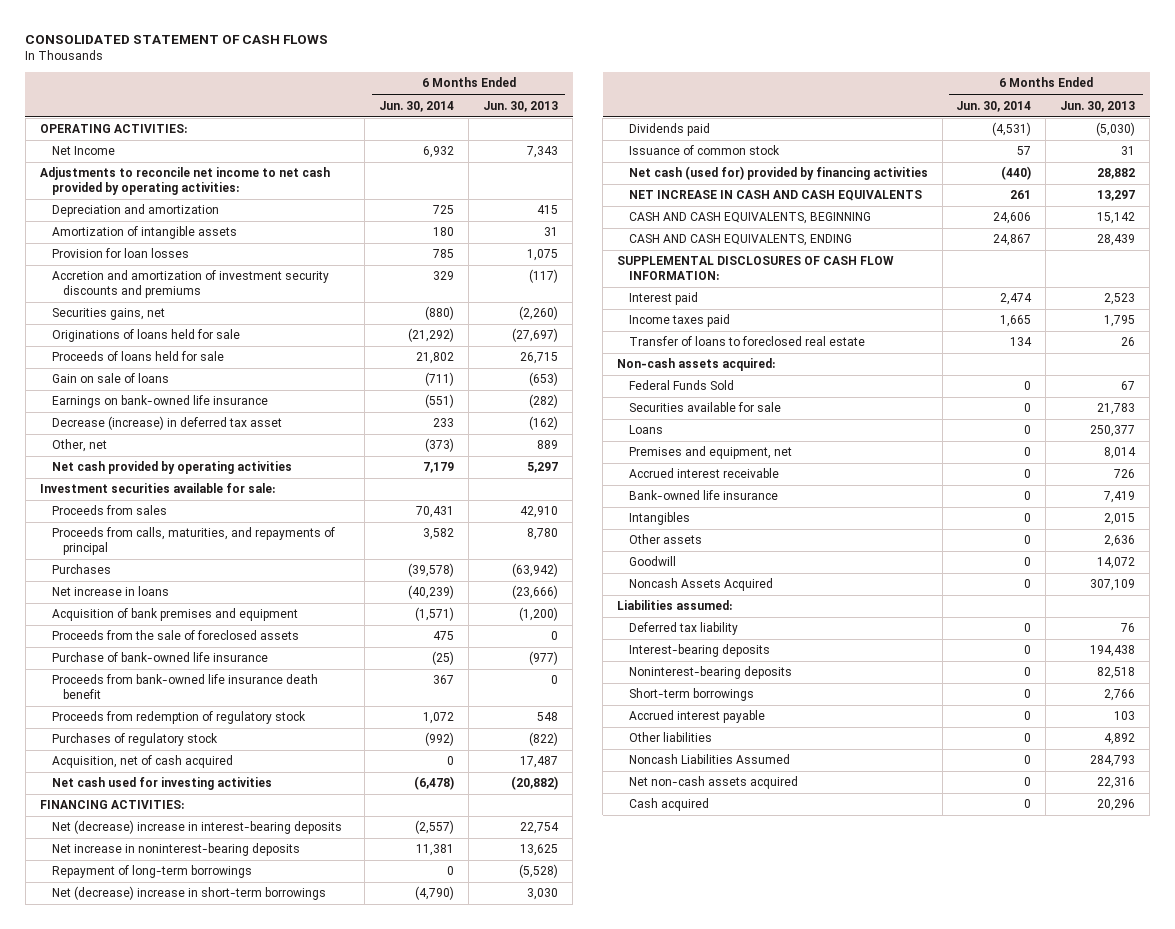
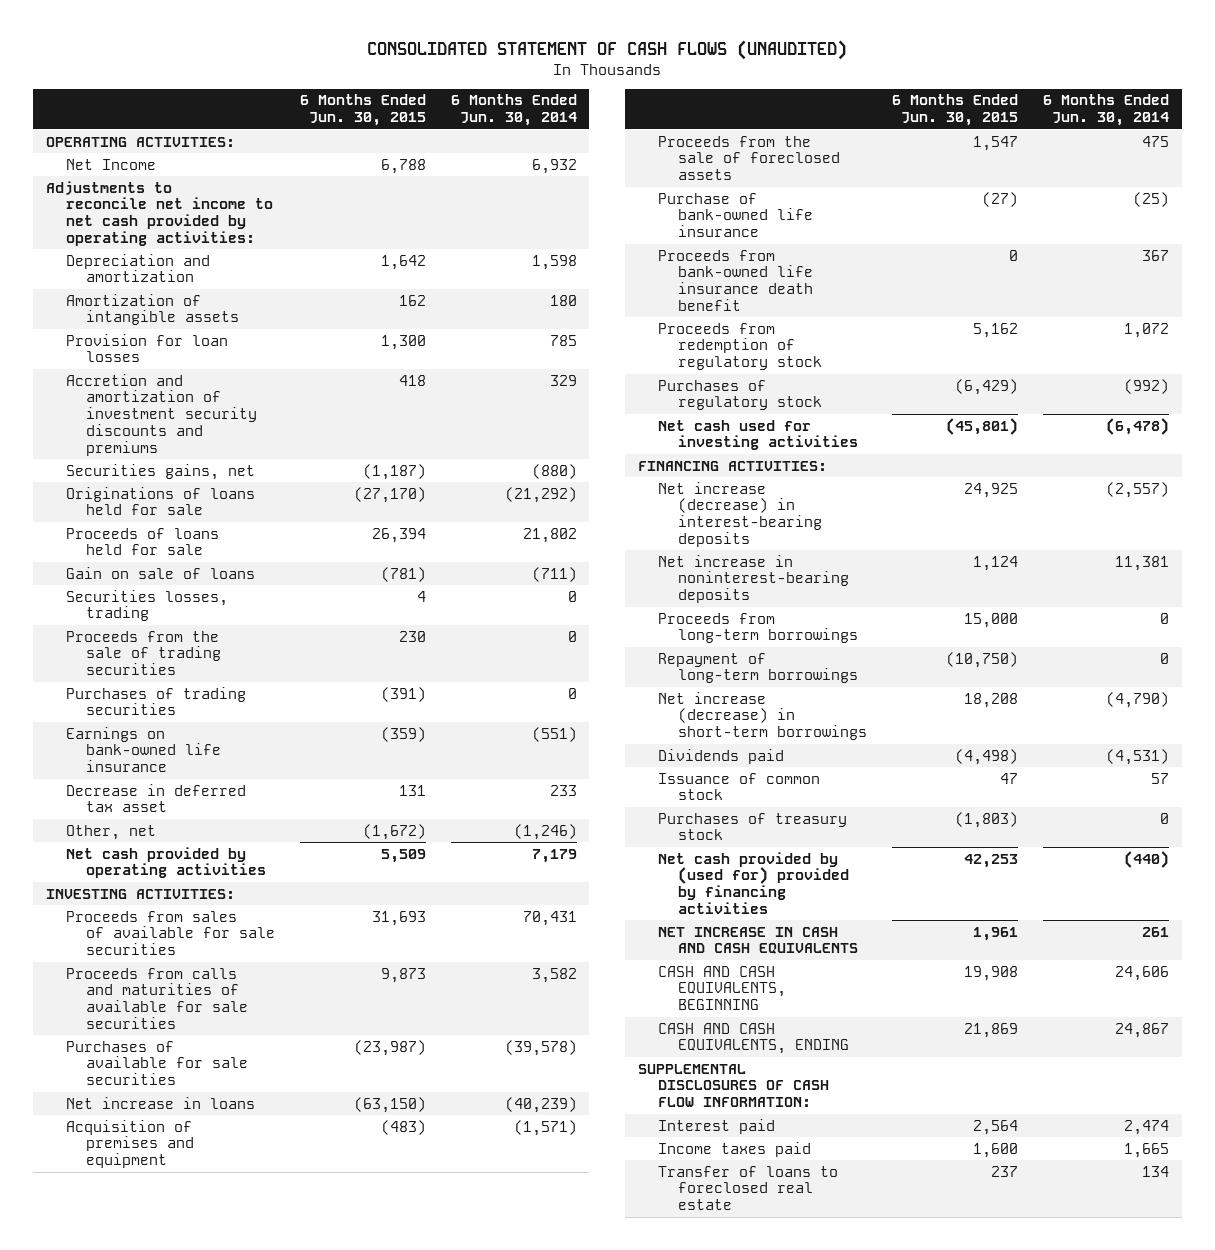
[25,35,329,45] CONSOLIDATED STATEMENT OF CASH FLOWS -> [367,40,848,61] CONSOLIDATED STATEMENT OF CASH FLOWS (UNAUDITED)
[483,100,559,112] Jun. 30, 2013 -> none
none -> [299,94,426,127] 6 Months Ended Jun. 30, 2015
[433,205,455,215] 725 -> [531,254,577,270] 1,598
none -> [65,589,228,622] Securities losses, trading
none -> [65,630,221,676] Proceeds from the sale of trading securities
none -> [65,686,246,716] Purchases of trading securities
[51,416,282,431] Decrease (increase) in deferred tax asset -> [65,783,246,813] Decrease in deferred tax asset
[425,438,455,453] (373) -> [513,823,577,840] (1,246)
[39,483,275,494] Investment securities available for sale: -> none
none -> [45,888,235,899] INVESTING ACTIVITIES:
[51,505,167,516] Proceeds from sales -> [65,910,275,956] Proceeds from sales of available for sale securities
[51,527,335,556] Proceeds from calls, maturities, and repayments of principal -> [65,967,248,1029] Proceeds from calls and maturities of available for sale securities
[51,564,111,575] Purchases -> [65,1040,248,1086] Purchases of available for sale securities
[51,608,298,622] Acquisition of bank premises and equipment -> [65,1119,194,1169] Acquisition of premises and equipment
[51,755,233,769] Acquisition, net of cash acquired -> none
[51,820,342,835] Net (decrease) increase in interest-bearing deposits -> [657,481,822,547] Net increase (decrease) in interest-bearing deposits
none -> [657,612,858,644] Proceeds from long-term borrowings
[51,886,326,901] Net (decrease) increase in short-term borrowings -> [657,691,867,741] Net increase (decrease) in short-term borrowings
none -> [657,812,847,841] Purchases of treasury stock
[628,166,928,181] Net cash (used for) provided by financing activities -> [657,851,849,914] Net cash provided by (used for) provided by financing activities
[616,358,775,372] Non-cash assets acquired: -> none
[628,380,734,391] Federal Funds Sold -> none
[628,402,781,413] Securities available for sale -> none
[628,425,663,435] Loans -> none
[628,446,792,460] Premises and equipment, net -> none
[628,468,779,479] Accrued interest receivable -> none
[628,490,778,501] Bank-owned life insurance -> none
[628,512,690,526] Intangibles -> none
[628,534,702,545] Other assets -> none
[628,556,676,567] Goodwill -> none
[628,578,773,592] Noncash Assets Acquired -> none
[616,600,732,611] Liabilities assumed: -> none
[628,622,738,636] Deferred tax liability -> none
[628,644,770,658] Interest-bearing deposits -> none
[628,666,792,680] Noninterest-bearing deposits -> none
[628,688,754,702] Short-term borrowings -> none
[628,710,765,724] Accrued interest payable -> none
[628,732,712,743] Other liabilities -> none
[628,754,790,765] Noncash Liabilities Assumed -> none
[628,776,798,790] Net non-cash assets acquired -> none
[628,798,709,812] Cash acquired -> none

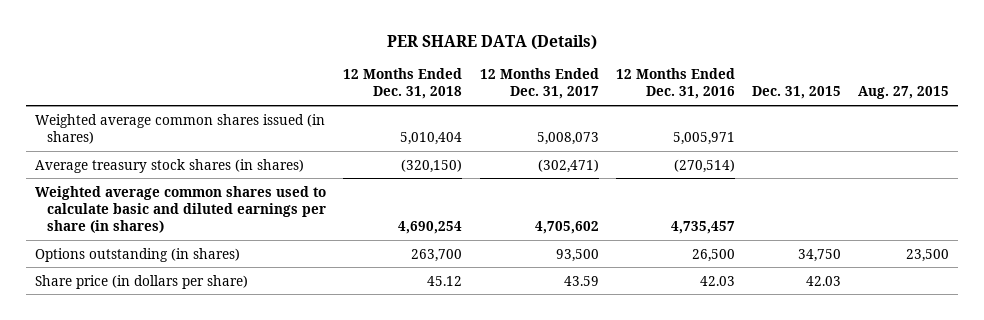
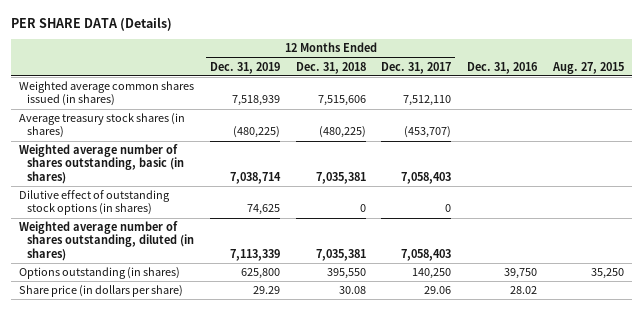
[615,68,735,100] 12 Months Ended Dec. 31, 2016 -> none
[751,86,841,100] Dec. 31, 2015 -> none
none -> [209,61,280,74] Dec. 31, 2019
none -> [467,61,539,74] Dec. 31, 2016
[34,185,327,234] Weighted average common shares used to calculate basic and diluted earnings per share (in shares) -> none
[400,131,463,145] 5,010,404 -> [317,95,366,107] 7,515,606
[536,131,599,145] 5,008,073 -> [403,95,452,107] 7,512,110
[401,158,463,173] (320,150) -> [318,126,366,139] (480,225)
[537,158,599,173] (302,471) -> [404,126,452,139] (453,707)
none -> [18,144,185,184] Weighted average number of shares outstanding, basic (in shares)
none -> [18,190,170,216] Dilutive effect of outstanding stock options (in shares)
none -> [18,221,195,261] Weighted average number of shares outstanding, diluted (in shares)
[411,248,463,262] 263,700 -> [326,268,366,280] 395,550
[555,248,599,262] 93,500 -> [412,268,452,280] 140,250
[906,248,950,262] 23,500 -> [590,268,624,280] 35,250
[427,275,463,286] 45.12 -> [338,286,366,295] 30.08
[563,275,599,286] 43.59 -> [424,286,452,295] 29.06

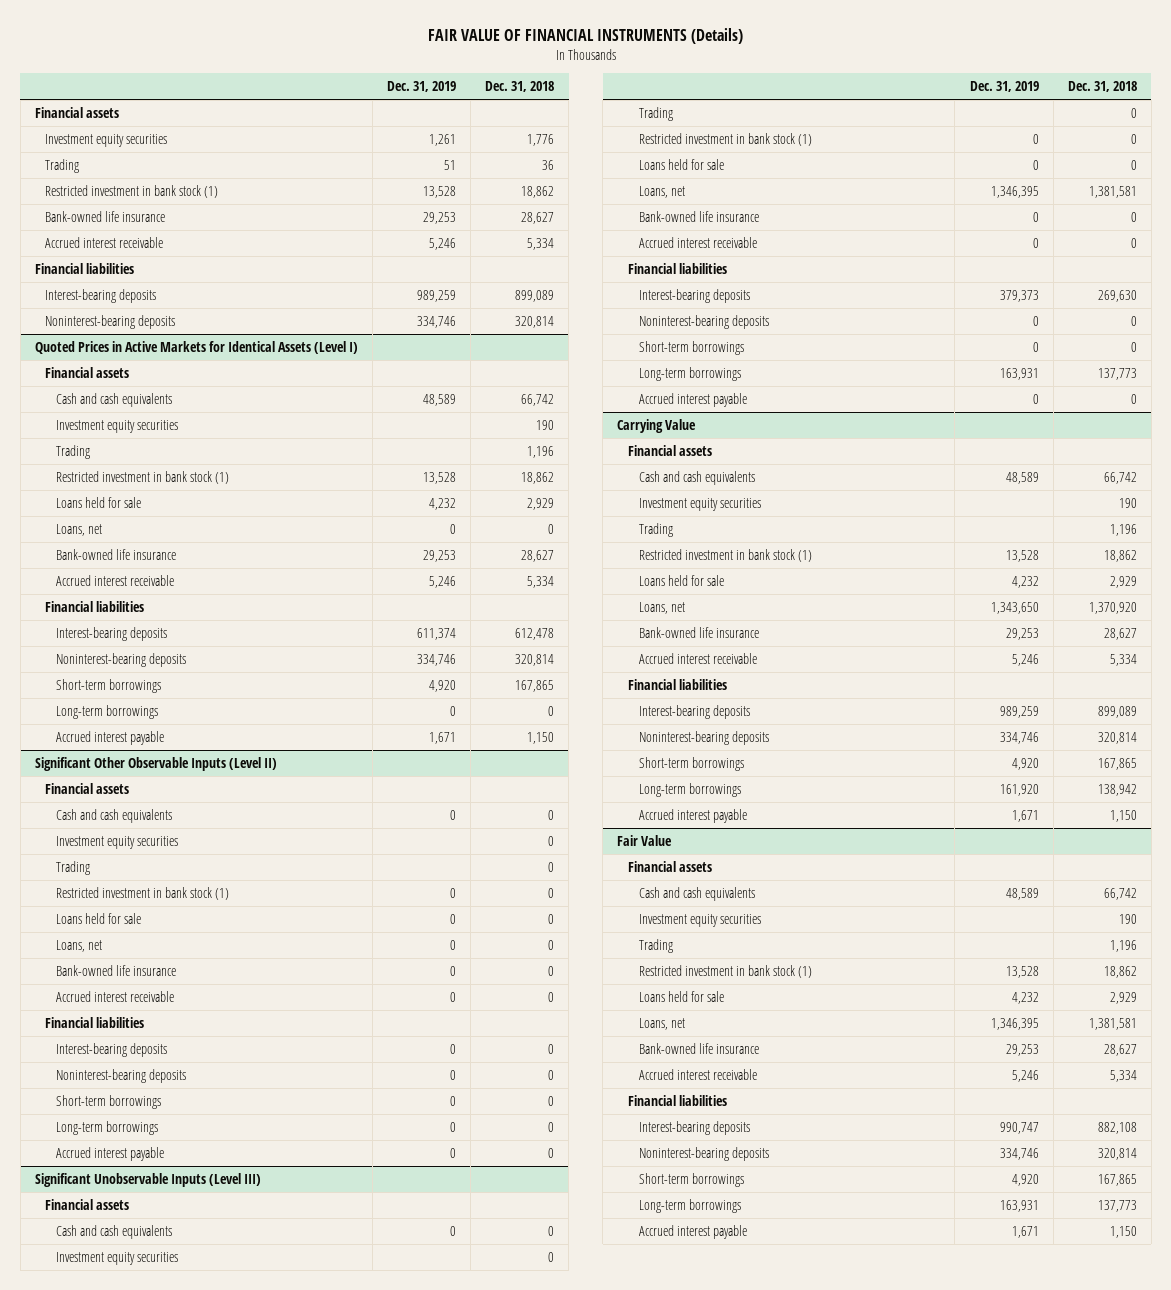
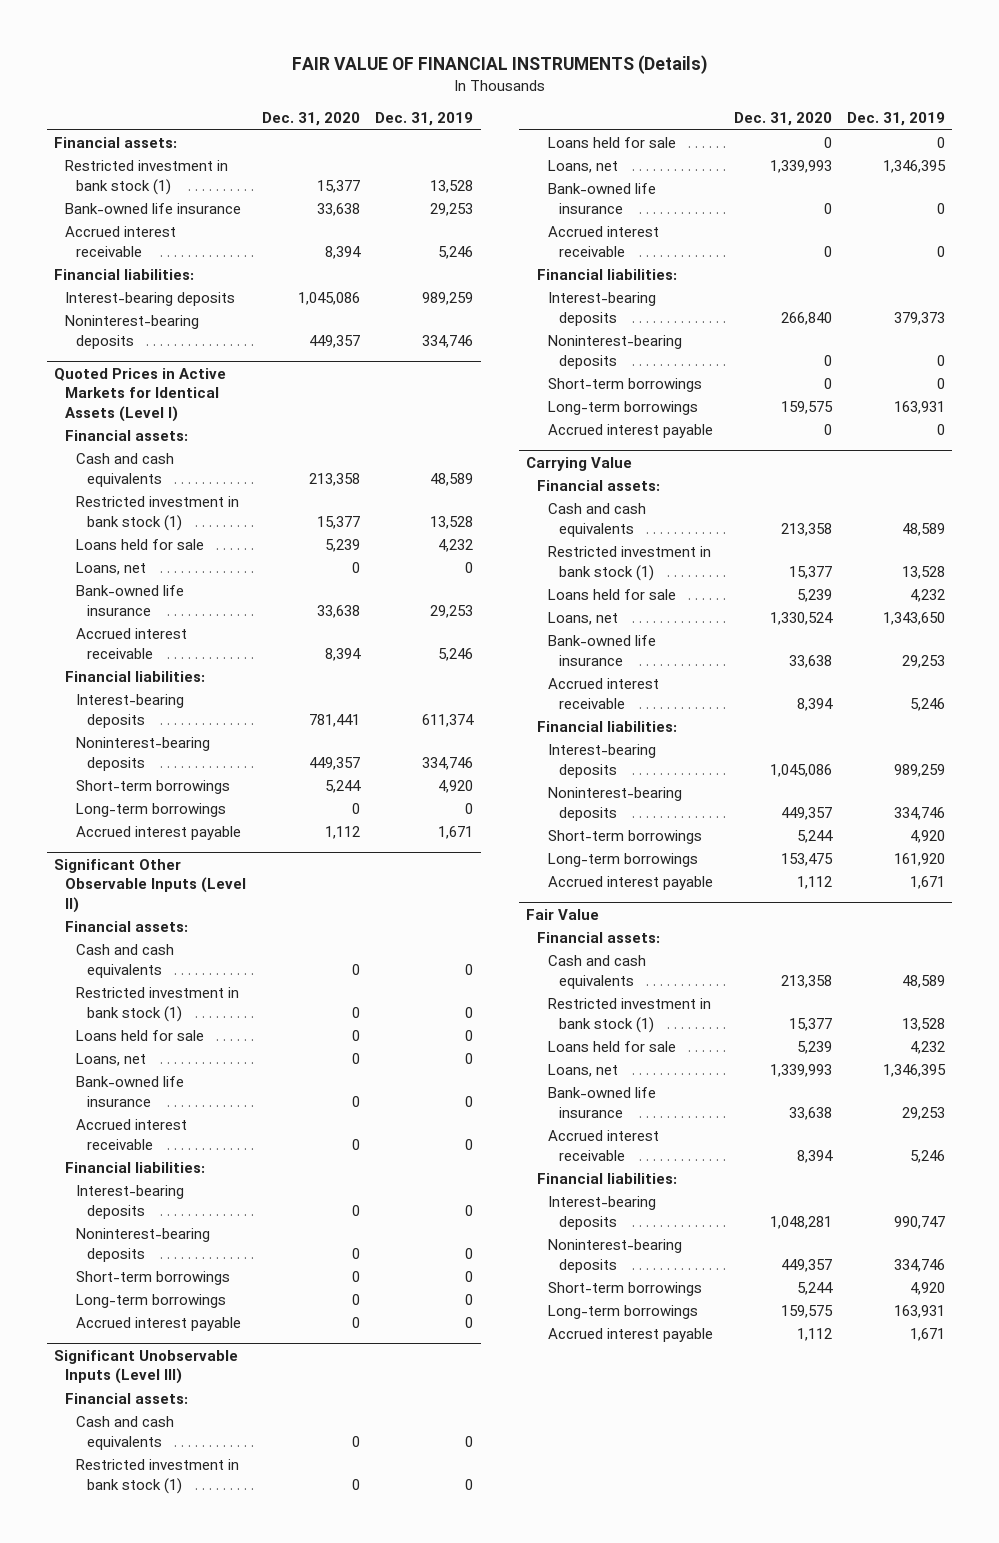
[484,81,554,93] Dec. 31, 2018 -> none
none -> [261,112,360,127] Dec. 31, 2020
[45,133,168,147] Investment equity securities -> none
[45,158,80,173] Trading -> none
[34,106,119,118] Financial assets -> [54,137,178,149] Financial assets:
[34,262,134,274] Financial liabilities -> [54,269,195,281] Financial liabilities:
[45,366,130,378] Financial assets -> [65,430,189,442] Financial assets:
[56,419,179,433] Investment equity securities -> none
[56,444,91,459] Trading -> none
[45,600,145,612] Financial liabilities -> [65,671,206,683] Financial liabilities:
[45,782,130,794] Financial assets -> [65,921,189,933] Financial assets:
[56,835,179,849] Investment equity securities -> none
[56,860,91,875] Trading -> none
[45,1016,145,1028] Financial liabilities -> [65,1162,206,1174] Financial liabilities:
[45,1198,130,1210] Financial assets -> [65,1393,189,1405] Financial assets:
[56,1251,179,1265] Investment equity securities -> none
[639,106,674,121] Trading -> none
[628,262,728,274] Financial liabilities -> [537,269,678,281] Financial liabilities:
[628,444,713,456] Financial assets -> [537,480,661,492] Financial assets:
[639,497,762,511] Investment equity securities -> none
[639,522,674,537] Trading -> none
[628,678,728,690] Financial liabilities -> [537,721,678,733] Financial liabilities:
[628,860,713,872] Financial assets -> [537,932,661,944] Financial assets:
[639,913,762,927] Investment equity securities -> none
[639,938,674,953] Trading -> none
[628,1094,728,1106] Financial liabilities -> [537,1173,678,1185] Financial liabilities:

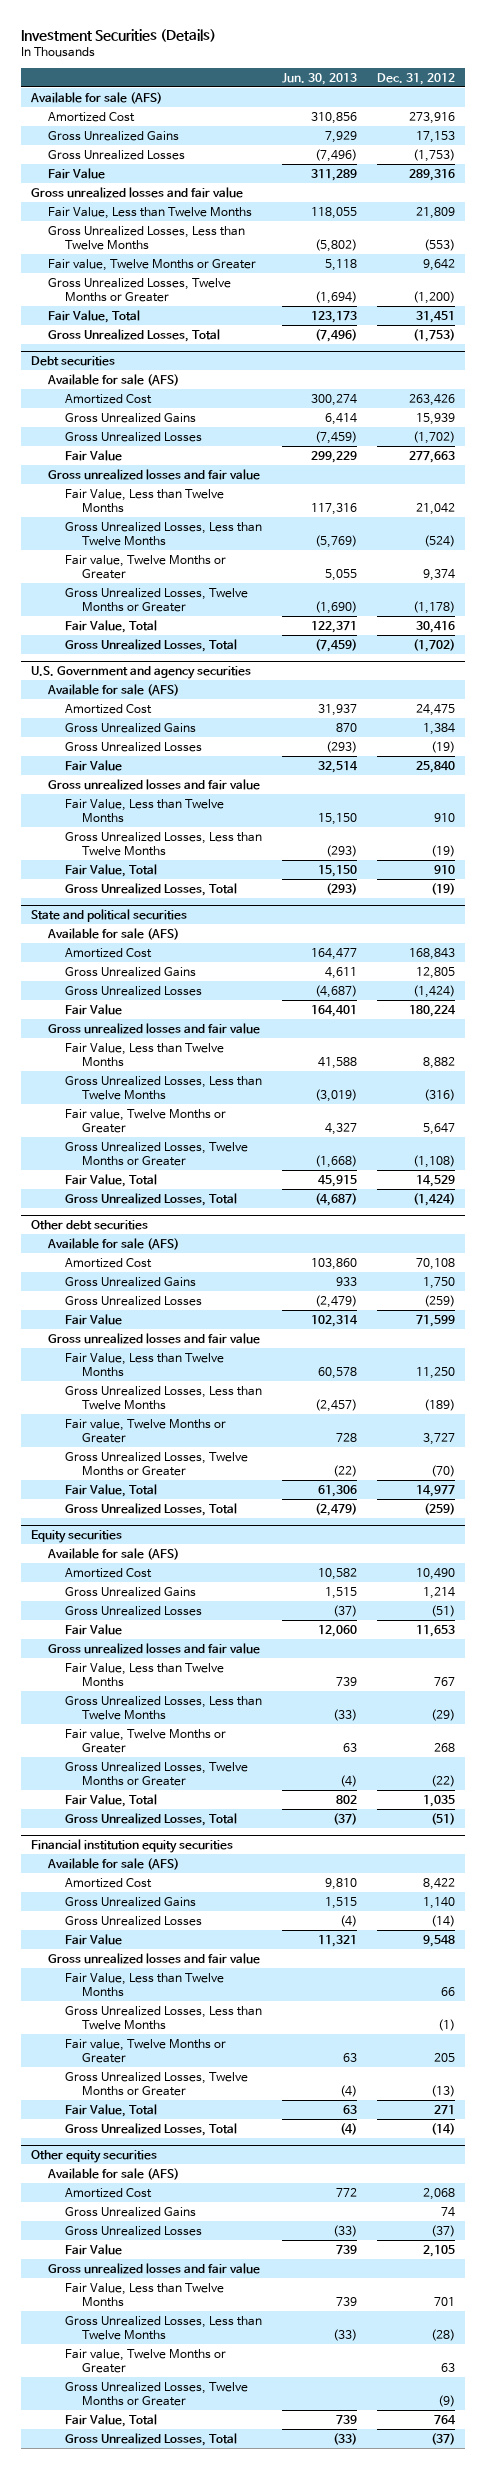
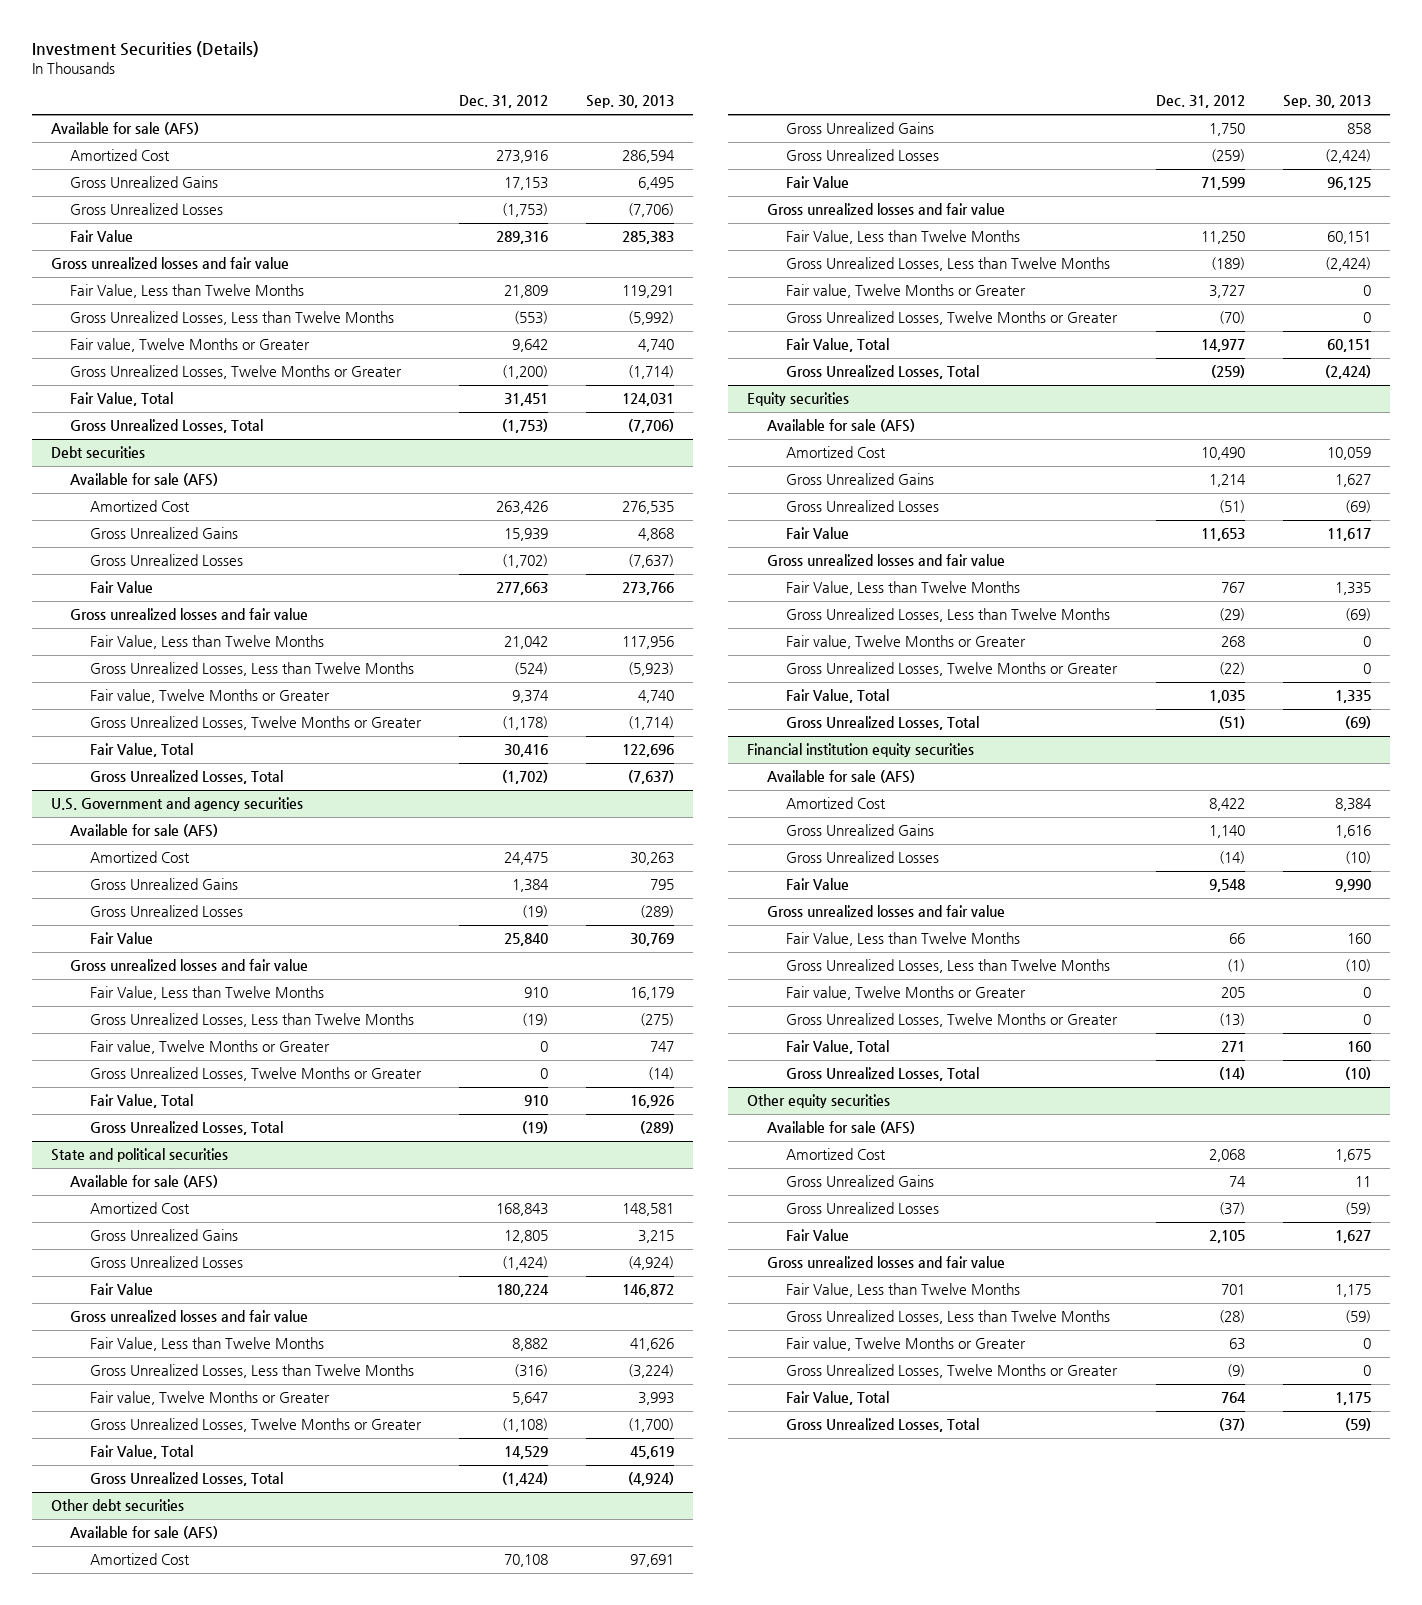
[281,73,357,86] Jun. 30, 2013 -> none
none -> [586,95,675,109] Sep. 30, 2013
none -> [89,1040,330,1055] Fair value, Twelve Months or Greater
none -> [89,1067,422,1082] Gross Unrealized Losses, Twelve Months or Greater

